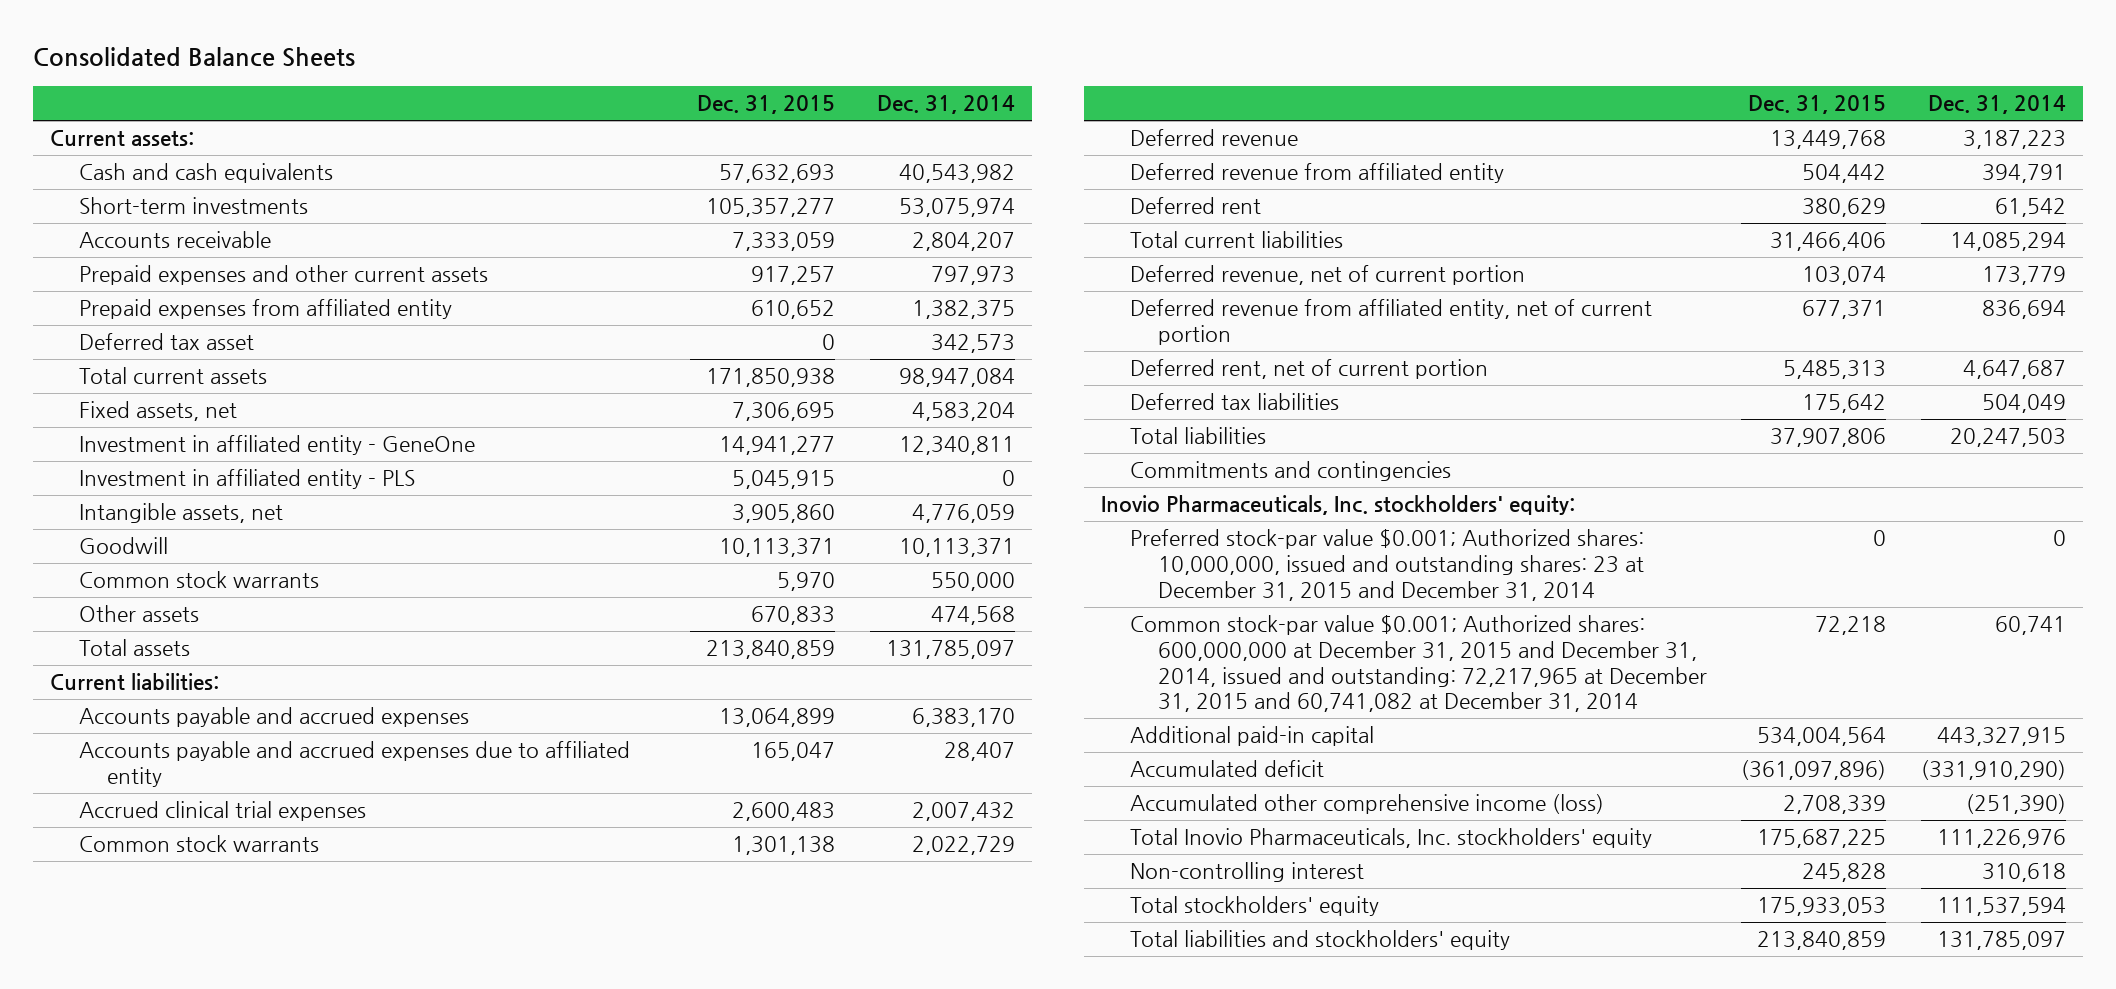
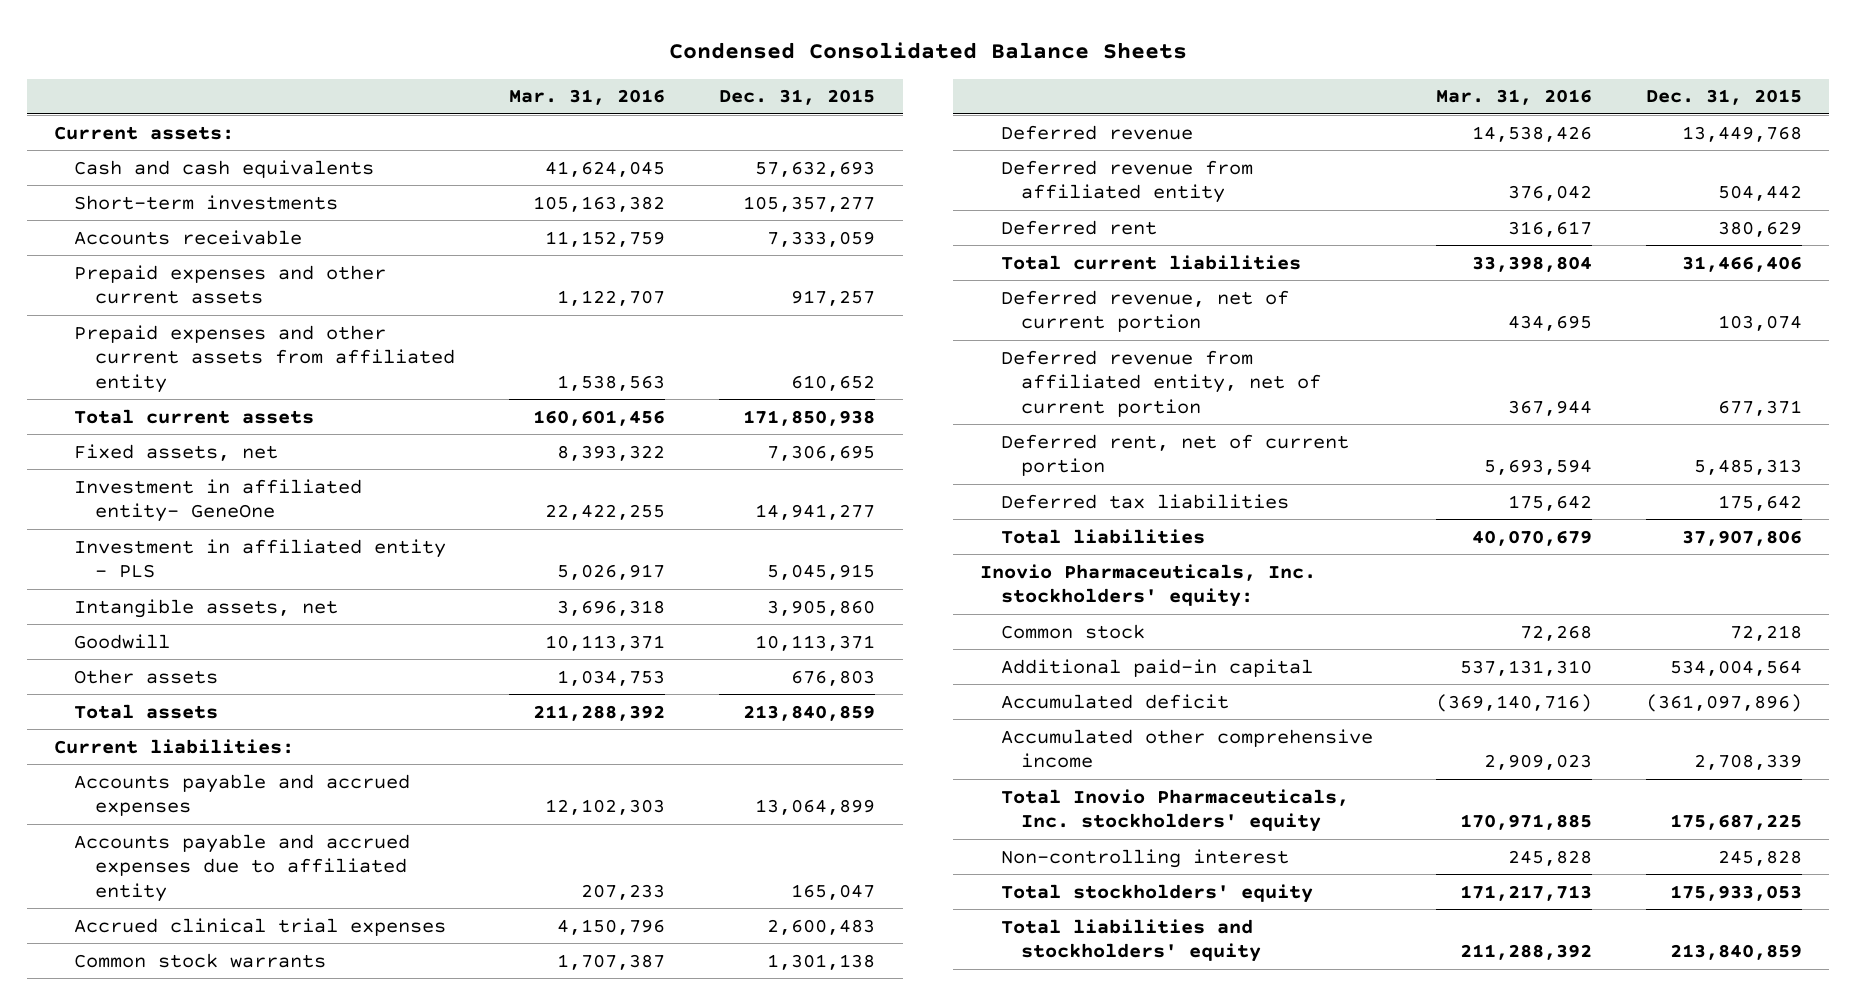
[33,47,356,68] Consolidated Balance Sheets -> [668,42,1187,60] Condensed Consolidated Balance Sheets
[876,95,1015,115] Dec. 31, 2014 -> none
none -> [508,89,665,106] Mar. 31, 2016
[78,333,254,351] Deferred tax asset -> none
[78,299,452,320] Prepaid expenses from affiliated entity -> [74,324,455,393] Prepaid expenses and other current assets from affiliated entity
[78,435,475,456] Investment in affiliated entity - GeneOne -> [74,478,363,523] Investment in affiliated entity- GeneOne
[78,571,319,589] Common stock warrants -> none
[751,606,836,626] 670,833 -> [791,669,876,686] 676,803
[1129,461,1451,482] Commitments and contingencies -> none
[1129,529,1644,601] Preferred stock-par value $0.001; Authorized shares: 10,000,000, issued and outstanding shares: 23 at December 31, 2015 and December 31, 2014 -> none
[1129,615,1707,713] Common stock-par value $0.001; Authorized shares: 600,000,000 at December 31, 2015 and December 31, 2014, issued and outstanding: 72,217,965 at December 31, 2015 and 60,741,082 at December 31, 2014 -> [1000,623,1145,639] Common stock
[1129,794,1604,815] Accumulated other comprehensive income (loss) -> [1000,728,1373,769] Accumulated other comprehensive income

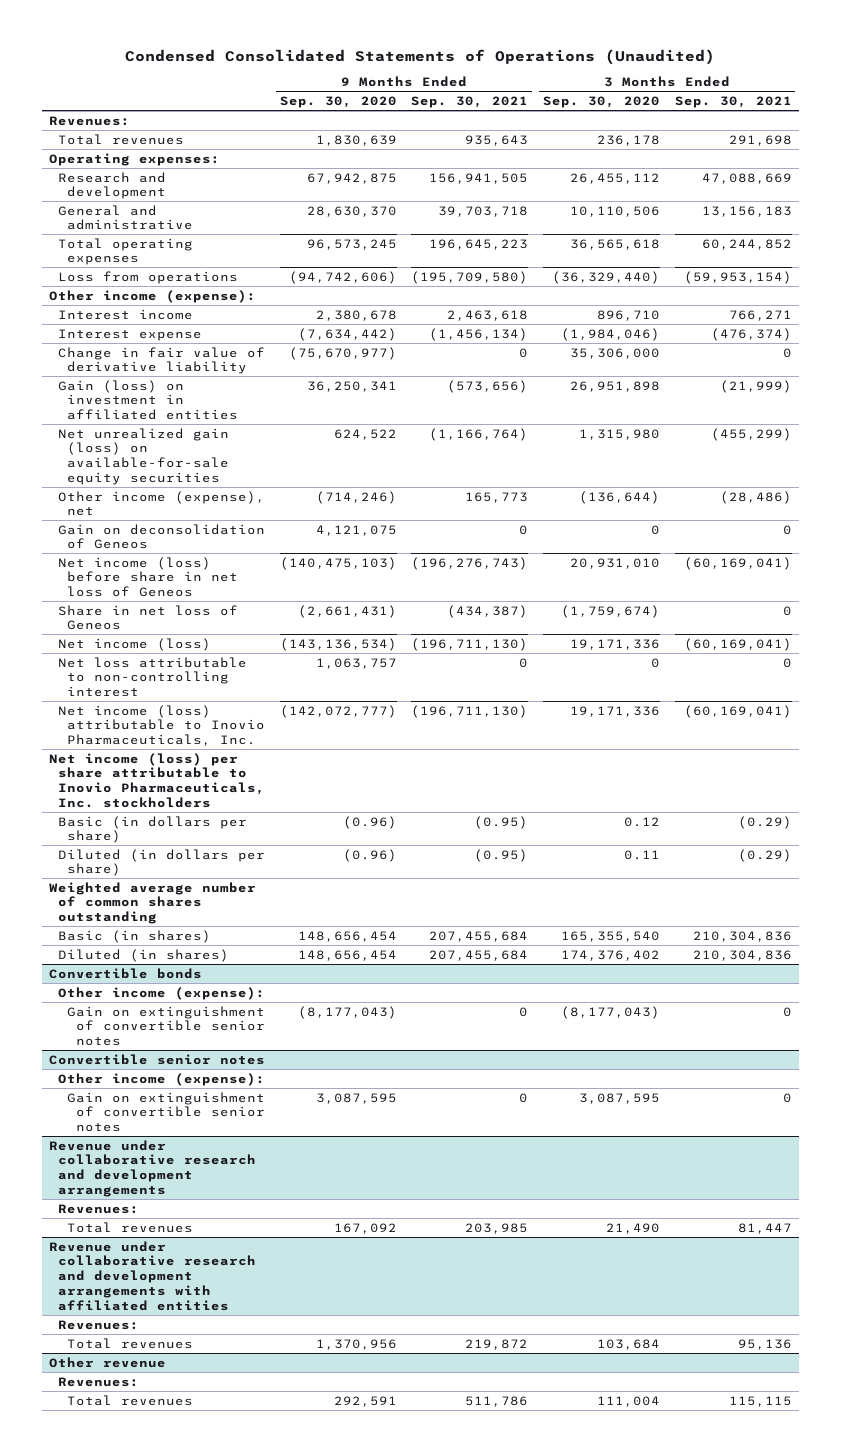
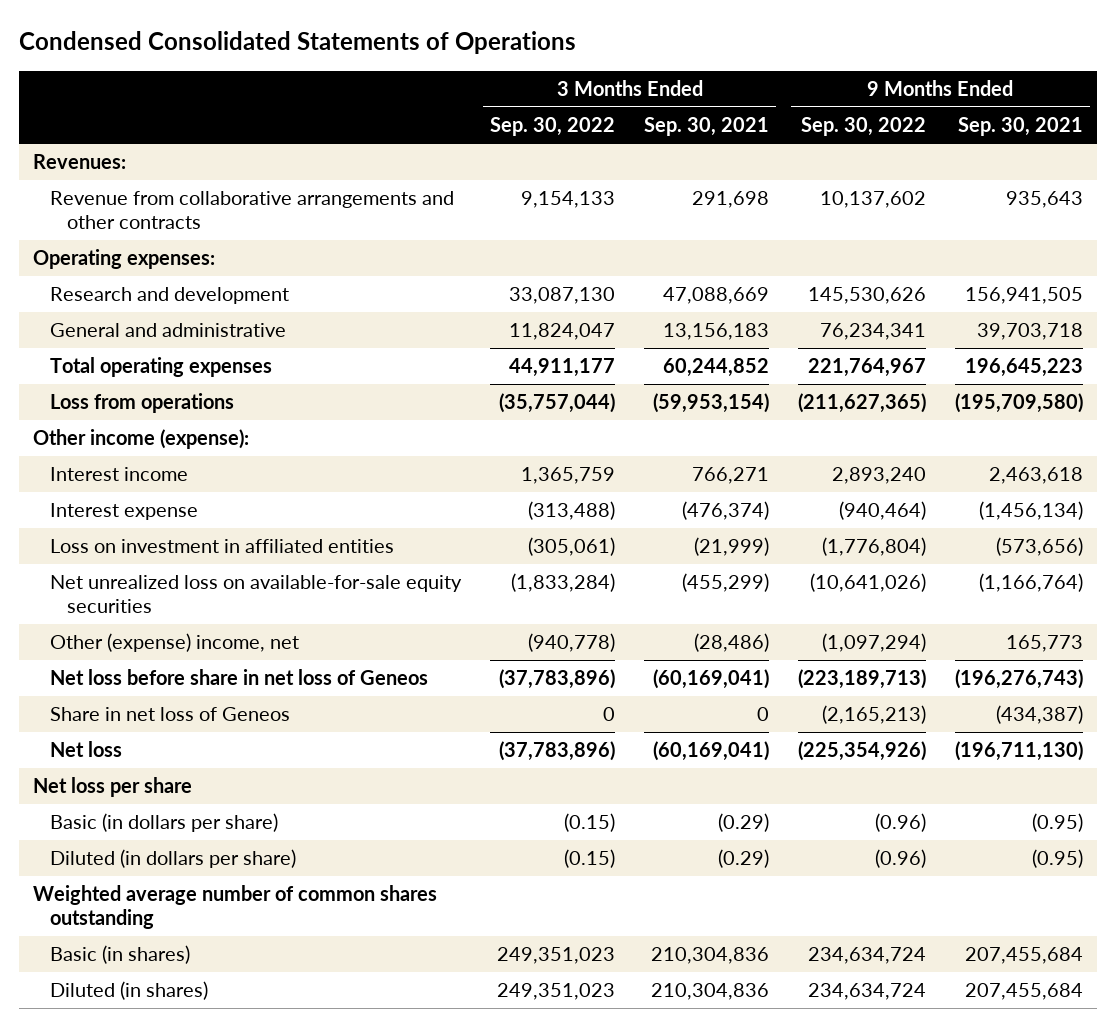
[125,48,716,65] Condensed Consolidated Statements of Operations (Unaudited) -> [18,31,576,55] Condensed Consolidated Statements of Operations
[279,96,397,109] Sep. 30, 2020 -> none
[542,96,660,109] Sep. 30, 2020 -> none
none -> [490,117,616,137] Sep. 30, 2022
none -> [800,117,926,137] Sep. 30, 2022
[58,133,185,145] Total revenues -> [50,191,455,229] Revenue from collaborative arrangements and other contracts
[58,346,266,375] Change in fair value of derivative liability -> none
[58,523,266,550] Gain on deconsolidation of Geneos -> none
[58,379,238,421] Gain (loss) on investment in affiliated entities -> [50,539,395,554] Loss on investment in affiliated entities
[58,427,230,485] Net unrealized gain (loss) on available-for-sale equity securities -> [50,575,463,613] Net unrealized loss on available-for-sale equity securities
[58,490,266,517] Other income (expense), net -> [50,633,300,653] Other (expense) income, net
[58,556,238,598] Net income (loss) before share in net loss of Geneos -> [50,669,429,686] Net loss before share in net loss of Geneos
[58,637,212,651] Net income (loss) -> none
[58,656,248,698] Net loss attributable to non-controlling interest -> none
[49,752,266,808] Net income (loss) per share attributable to Inovio Pharmaceuticals, Inc. stockholders -> none
[58,704,265,747] Net income (loss) attributable to Inovio Pharmaceuticals, Inc. -> [50,741,123,758] Net loss
none -> [33,777,193,798] Net loss per share
[49,967,203,979] Convertible bonds -> none
[58,986,266,1000] Other income (expense): -> none
[66,1005,265,1047] Gain on extinguishment of convertible senior notes -> none
[49,1053,266,1065] Convertible senior notes -> none
[58,1072,266,1086] Other income (expense): -> none
[66,1091,265,1133] Gain on extinguishment of convertible senior notes -> none
[49,1139,257,1197] Revenue under collaborative research and development arrangements -> none
[58,1203,140,1214] Revenues: -> none
[66,1221,193,1233] Total revenues -> none
[49,1240,257,1311] Revenue under collaborative research and development arrangements with affiliated entities -> none
[58,1319,140,1330] Revenues: -> none
[66,1337,193,1349] Total revenues -> none
[49,1356,167,1368] Other revenue -> none
[58,1376,140,1387] Revenues: -> none
[66,1394,193,1406] Total revenues -> none

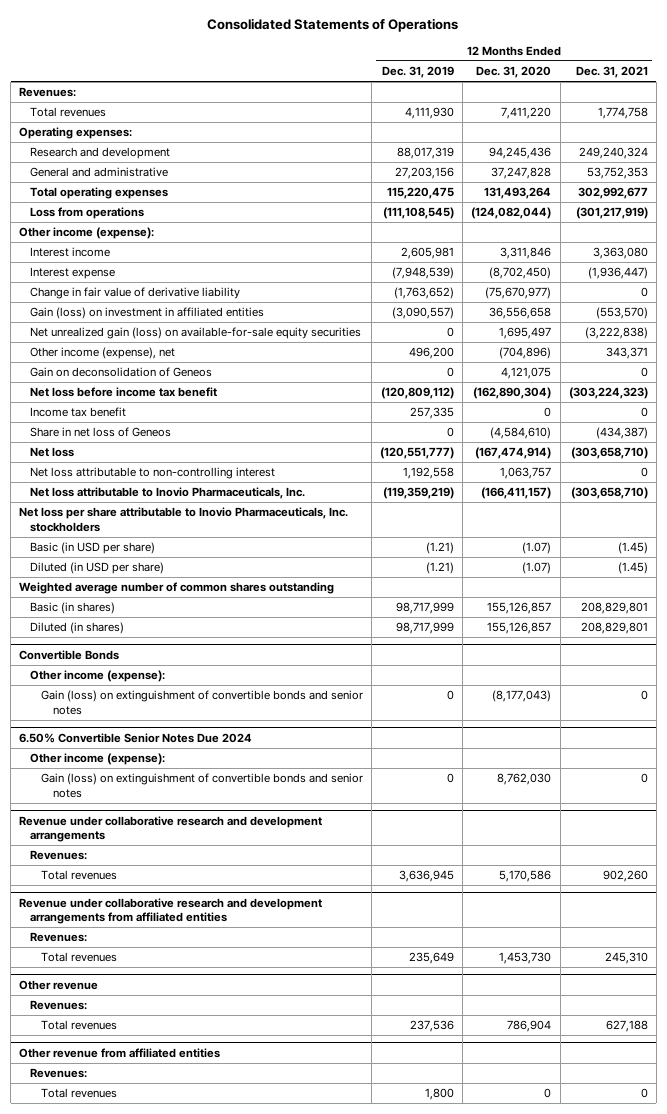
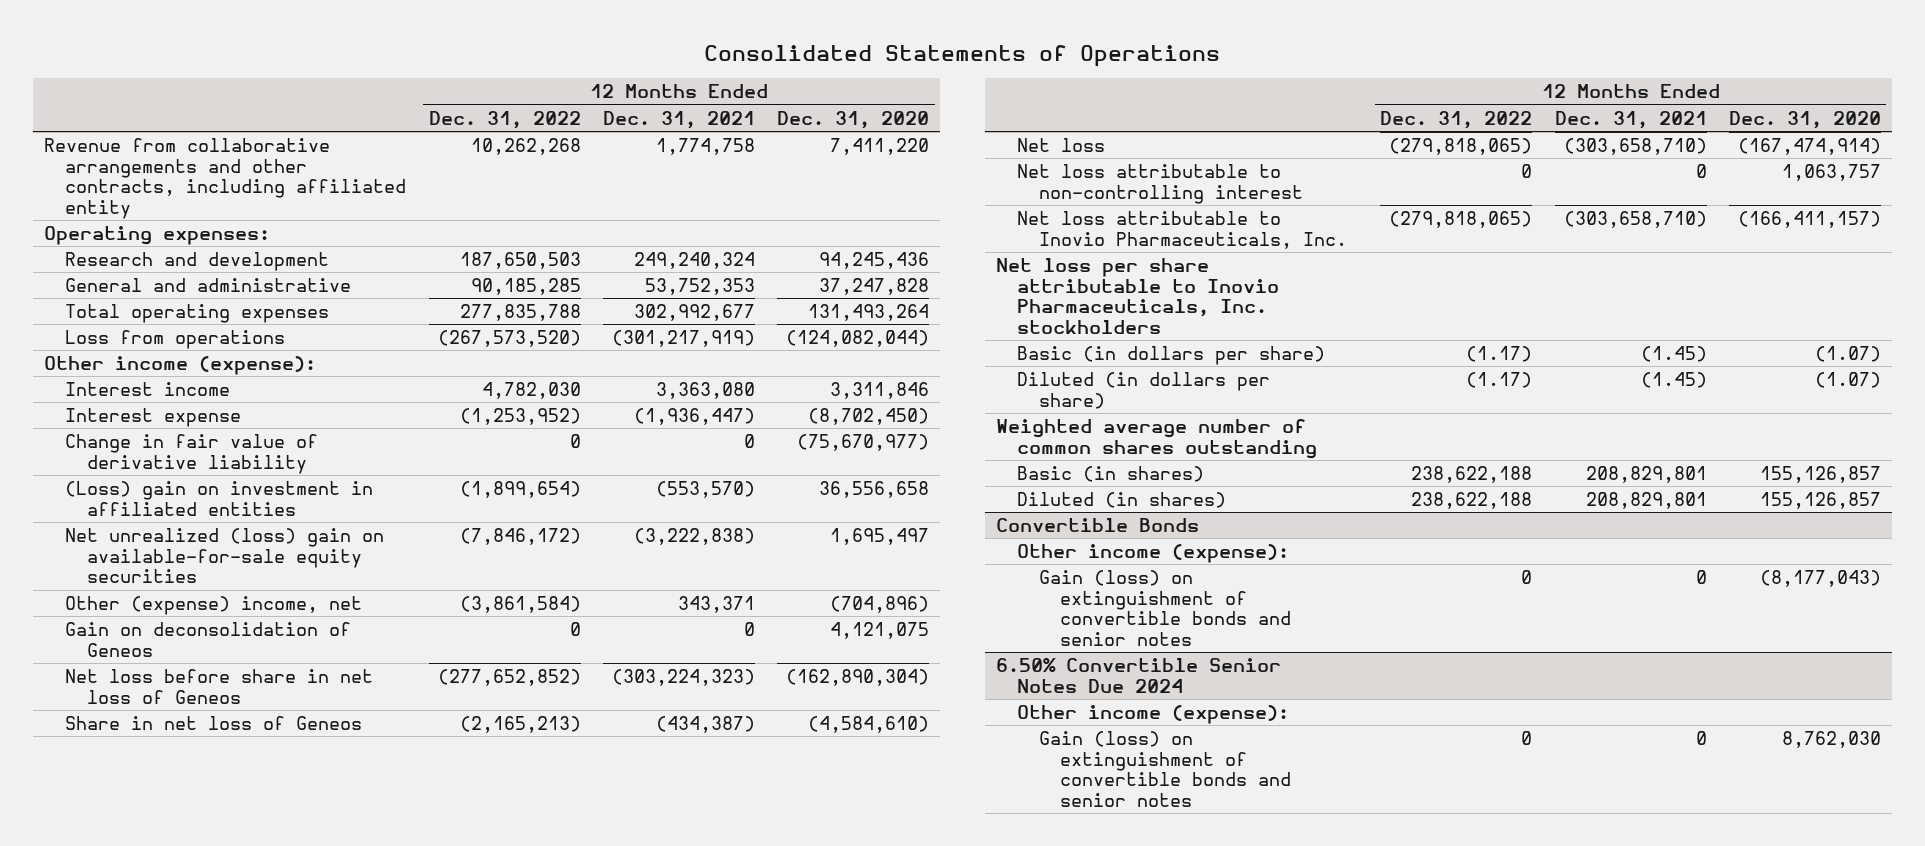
[382,66,455,79] Dec. 31, 2019 -> none
none -> [428,110,581,129] Dec. 31, 2022
[19,87,77,98] Revenues: -> none
[30,107,107,118] Total revenues -> [43,138,407,219] Revenue from collaborative arrangements and other contracts, including affiliated entity
[30,307,265,320] Gain (loss) on investment in affiliated entities -> [65,481,374,516] (Loss) gain on investment in affiliated entities
[30,327,362,340] Net unrealized gain (loss) on available-for-sale equity securities -> [65,528,385,584] Net unrealized (loss) gain on available-for-sale equity securities
[30,347,176,360] Other income (expense), net -> [65,596,363,616] Other (expense) income, net
[30,407,127,418] Income tax benefit -> none
[30,387,218,398] Net loss before income tax benefit -> [65,669,374,704] Net loss before share in net loss of Geneos
[30,542,156,555] Basic (in USD per share) -> [1017,346,1326,366] Basic (in dollars per share)
[30,562,165,575] Diluted (in USD per share) -> [1017,372,1271,409] Diluted (in dollars per share)
[19,815,323,843] Revenue under collaborative research and development arrangements -> none
[30,850,88,861] Revenues: -> none
[41,870,118,881] Total revenues -> none
[19,897,323,925] Revenue under collaborative research and development arrangements from affiliated entities -> none
[30,932,88,943] Revenues: -> none
[41,952,118,963] Total revenues -> none
[19,979,99,990] Other revenue -> none
[30,1000,88,1011] Revenues: -> none
[41,1020,118,1031] Total revenues -> none
[19,1047,221,1058] Other revenue from affiliated entities -> none
[30,1068,88,1079] Revenues: -> none
[41,1088,118,1099] Total revenues -> none

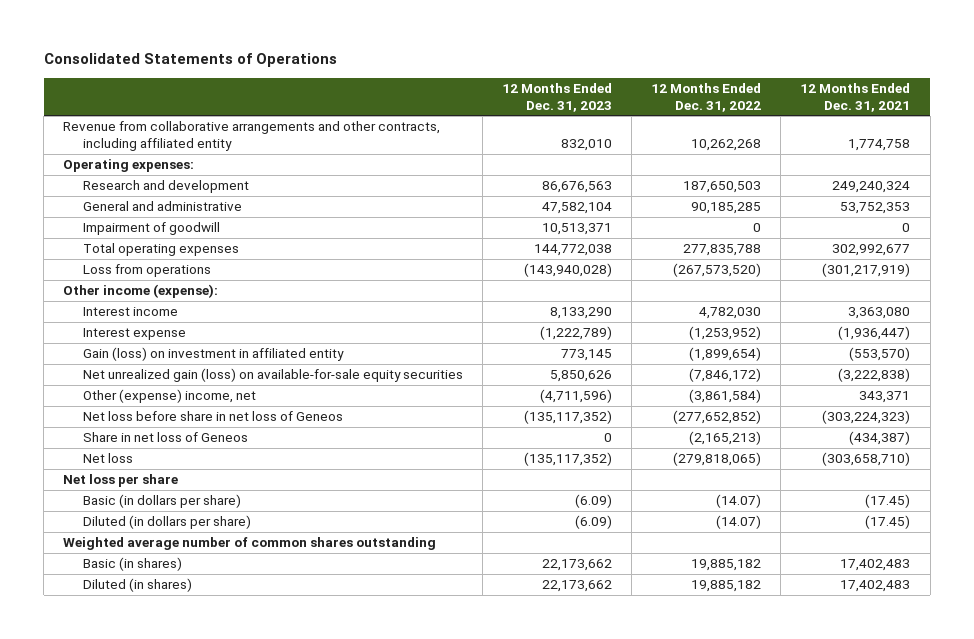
[776,110,929,129] Dec. 31, 2020 -> none
none -> [501,82,612,112] 12 Months Ended Dec. 31, 2023
none -> [82,222,220,236] Impairment of goodwill
[65,434,319,474] Change in fair value of derivative liability -> none
[65,481,374,516] (Loss) gain on investment in affiliated entities -> [82,347,344,362] Gain (loss) on investment in affiliated entity
[65,528,385,584] Net unrealized (loss) gain on available-for-sale equity securities -> [82,368,463,383] Net unrealized gain (loss) on available-for-sale equity securities
[65,622,352,657] Gain on deconsolidation of Geneos -> none
[1017,164,1303,204] Net loss attributable to non-controlling interest -> none
[1017,211,1347,249] Net loss attributable to Inovio Pharmaceuticals, Inc. -> none
[995,258,1280,334] Net loss per share attributable to Inovio Pharmaceuticals, Inc. stockholders -> [63,474,179,488] Net loss per share
[1466,346,1533,363] (1.17) -> [716,494,762,509] (14.07)
[1640,346,1707,363] (1.45) -> [865,494,911,509] (17.45)
[1466,372,1533,389] (1.17) -> [716,515,762,530] (14.07)
[1640,372,1707,389] (1.45) -> [865,515,911,530] (17.45)
[995,518,1199,533] Convertible Bonds -> none
[1017,544,1290,564] Other income (expense): -> none
[1038,570,1291,646] Gain (loss) on extinguishment of convertible bonds and senior notes -> none
[995,658,1281,693] 6.50% Convertible Senior Notes Due 2024 -> none
[1017,705,1290,725] Other income (expense): -> none
[1038,731,1291,807] Gain (loss) on extinguishment of convertible bonds and senior notes -> none
[1411,466,1533,484] 238,622,188 -> [691,559,762,572] 19,885,182
[1585,466,1707,484] 208,829,801 -> [840,559,911,572] 17,402,483
[1411,492,1533,510] 238,622,188 -> [691,580,762,593] 19,885,182
[1585,492,1707,510] 208,829,801 -> [840,580,911,593] 17,402,483

